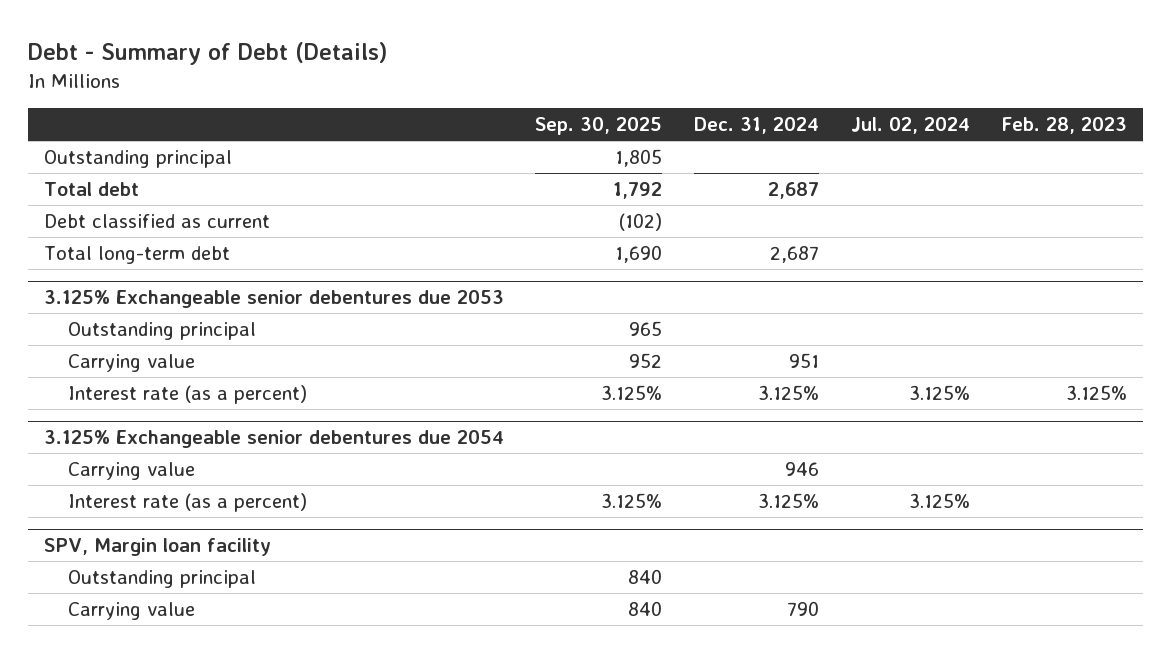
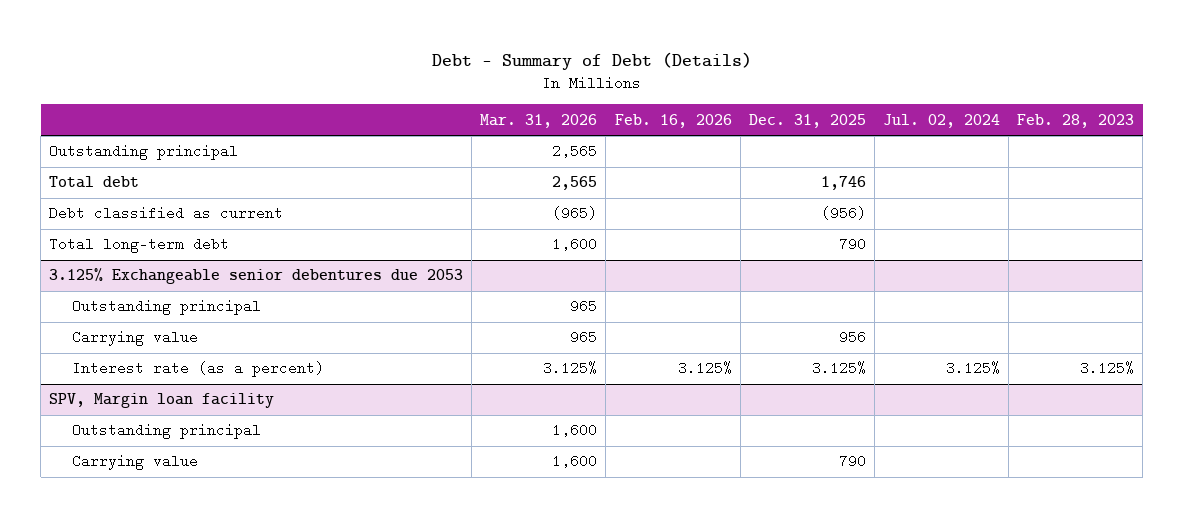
[535,117,663,136] Sep. 30, 2025 -> none
[694,117,820,135] Dec. 31, 2024 -> none
none -> [480,113,598,128] Mar. 31, 2026
none -> [614,113,732,128] Feb. 16, 2026
none -> [748,113,866,128] Dec. 31, 2025
[43,430,504,449] 3.125% Exchangeable senior debentures due 2054 -> none
[67,461,195,480] Carrying value -> none
[67,492,307,512] Interest rate (as a percent) -> none

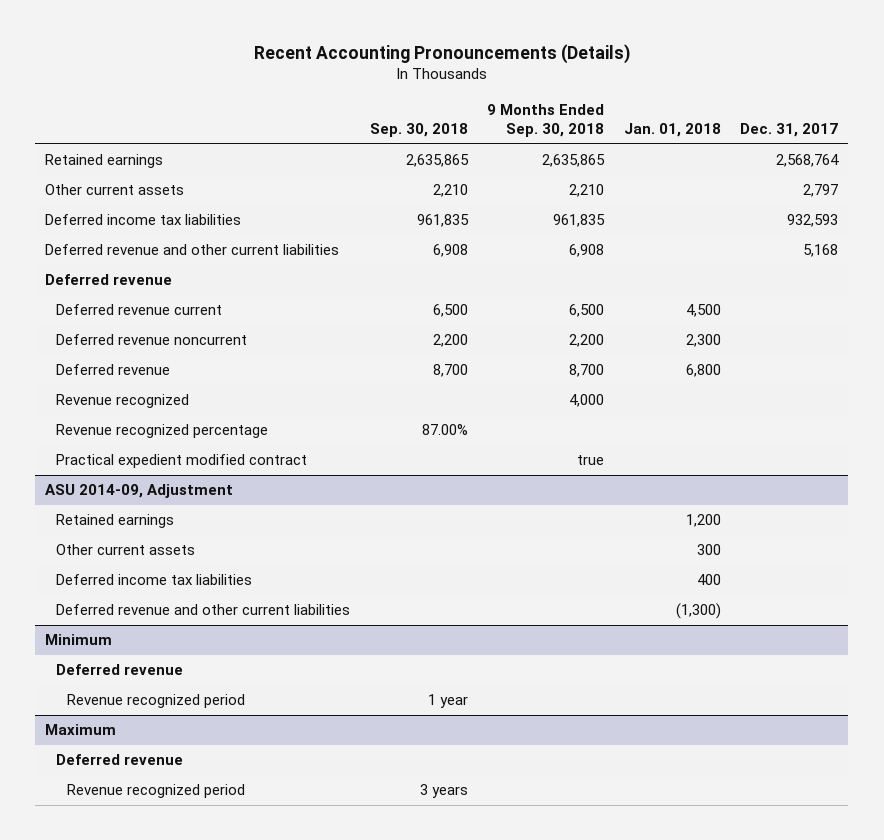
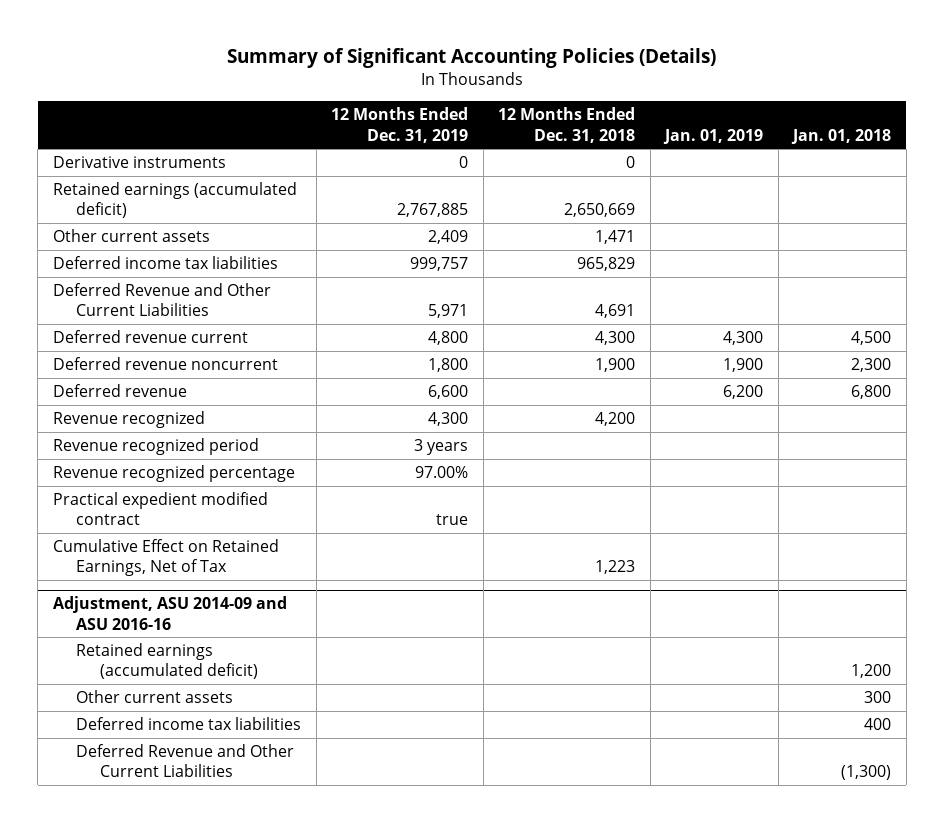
[253,43,630,64] Recent Accounting Pronouncements (Details) -> [226,47,716,68] Summary of Significant Accounting Policies (Details)
[369,123,468,138] Sep. 30, 2018 -> none
[487,103,605,138] 9 Months Ended Sep. 30, 2018 -> none
[740,123,839,138] Dec. 31, 2017 -> none
none -> [331,107,469,143] 12 Months Ended Dec. 31, 2019
none -> [498,107,636,143] 12 Months Ended Dec. 31, 2018
none -> [663,128,764,144] Jan. 01, 2019
none -> [52,156,226,169] Derivative instruments
[45,154,164,169] Retained earnings -> [52,182,297,219] Retained earnings (accumulated deficit)
[45,274,173,286] Deferred revenue -> none
[45,244,340,256] Deferred revenue and other current liabilities -> [52,283,271,317] Deferred Revenue and Other Current Liabilities
none -> [52,438,259,456] Revenue recognized period
none -> [52,539,279,577] Cumulative Effect on Retained Earnings, Net of Tax
[45,484,234,499] ASU 2014-09, Adjustment -> [52,596,287,630] Adjustment, ASU 2014-09 and ASU 2016-16
[56,514,175,529] Retained earnings -> [76,643,259,680] Retained earnings (accumulated deficit)
[45,634,113,646] Minimum -> none
[56,664,184,676] Deferred revenue -> none
[67,694,246,709] Revenue recognized period -> none
[45,724,117,736] Maximum -> none
[56,754,184,766] Deferred revenue -> none
[67,784,246,799] Revenue recognized period -> none
[56,604,351,616] Deferred revenue and other current liabilities -> [76,744,295,778] Deferred Revenue and Other Current Liabilities

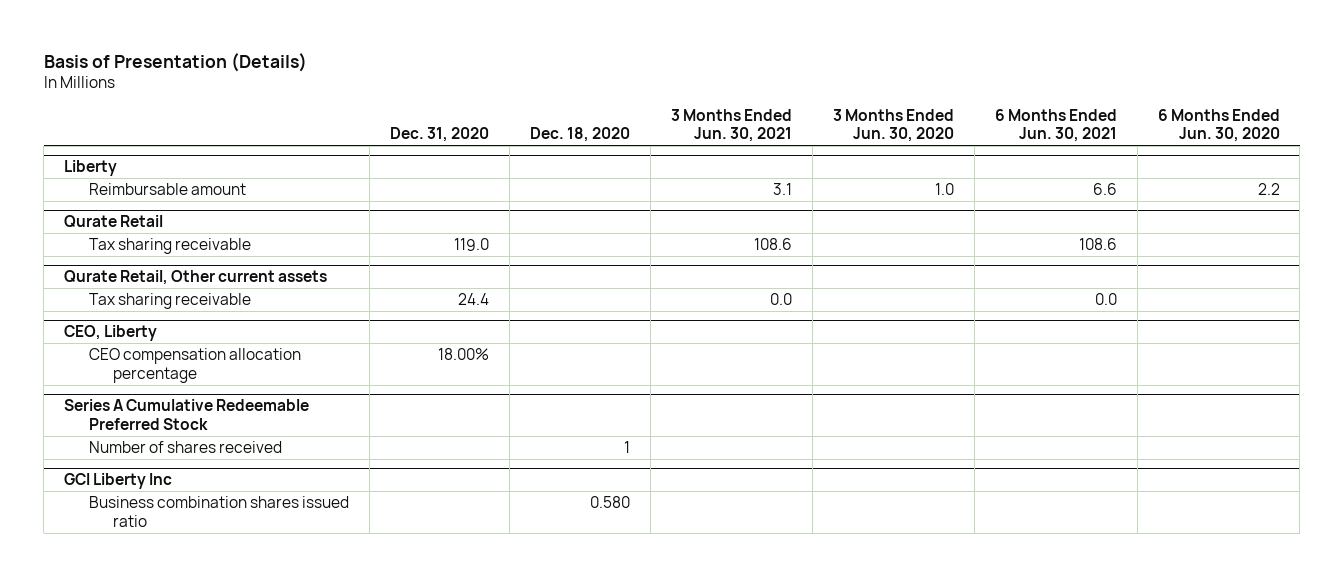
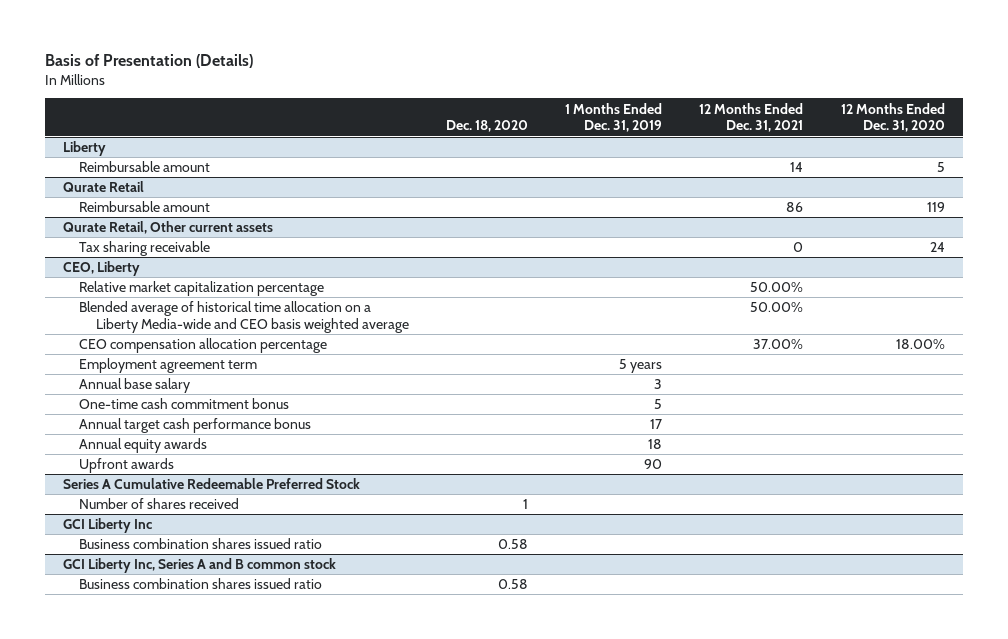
[389,127,489,143] Dec. 31, 2020 -> none
[670,108,792,143] 3 Months Ended Jun. 30, 2021 -> none
[832,108,954,143] 3 Months Ended Jun. 30, 2020 -> none
[994,108,1117,143] 6 Months Ended Jun. 30, 2021 -> none
[1157,108,1280,143] 6 Months Ended Jun. 30, 2020 -> none
none -> [565,102,663,133] 1 Months Ended Dec. 31, 2019
none -> [699,102,804,133] 12 Months Ended Dec. 31, 2021
none -> [840,102,945,133] 12 Months Ended Dec. 31, 2020
[88,238,251,255] Tax sharing receivable -> none
none -> [79,201,211,213] Reimbursable amount
none -> [79,281,325,297] Relative market capitalization percentage
none -> [79,301,409,333] Blended average of historical time allocation on a Liberty Media-wide and CEO basis weighted average
none -> [79,358,258,374] Employment agreement term
none -> [79,378,191,394] Annual base salary
none -> [79,398,290,410] One-time cash commitment bonus
none -> [79,418,312,434] Annual target cash performance bonus
none -> [79,438,208,454] Annual equity awards
none -> [79,458,175,474] Upfront awards
[589,496,630,509] 0.580 -> [497,539,528,550] 0.58
none -> [63,558,337,574] GCI Liberty Inc, Series A and B common stock
none -> [79,578,323,590] Business combination shares issued ratio

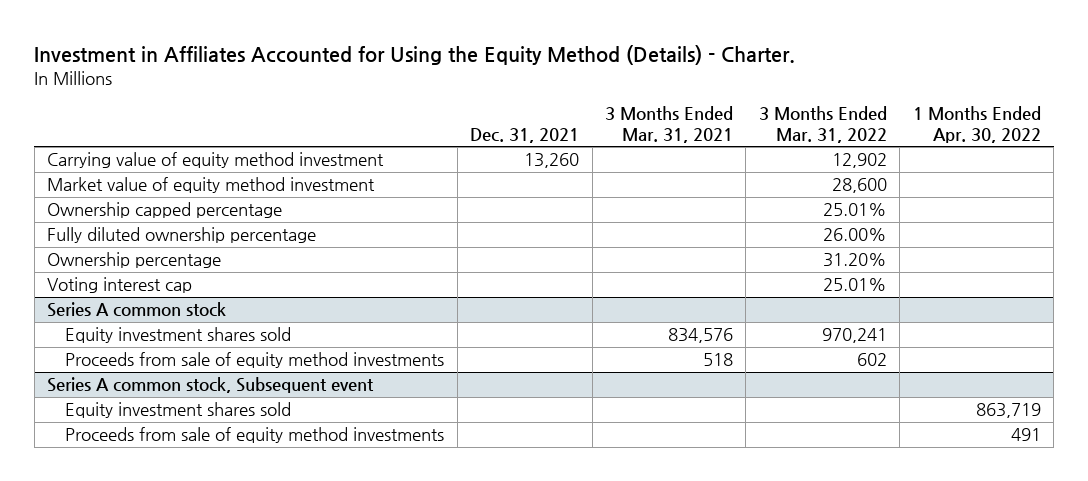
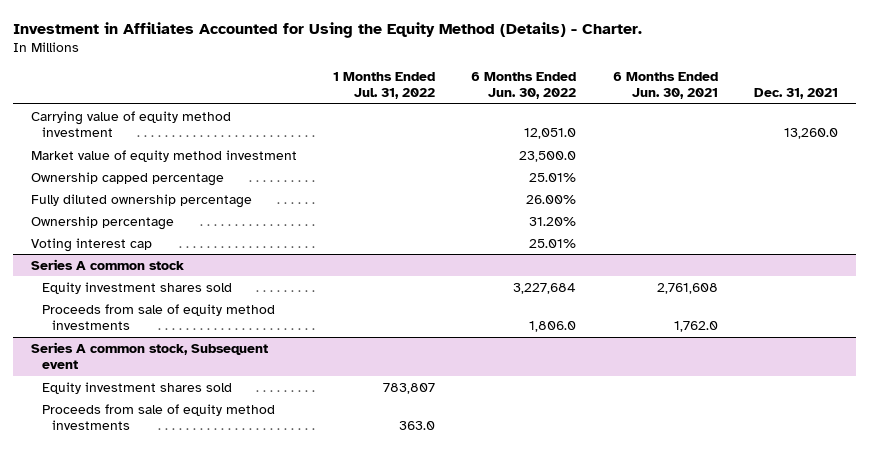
[605,106,734,143] 3 Months Ended Mar. 31, 2021 -> none
[758,106,887,143] 3 Months Ended Mar. 31, 2022 -> none
[912,106,1041,143] 1 Months Ended Apr. 30, 2022 -> none
none -> [333,71,436,100] 1 Months Ended Jul. 31, 2022
none -> [471,71,577,100] 6 Months Ended Jun. 30, 2022
none -> [612,71,718,100] 6 Months Ended Jun. 30, 2021
[524,153,580,169] 13,260 -> [783,128,838,140] 13,260.0

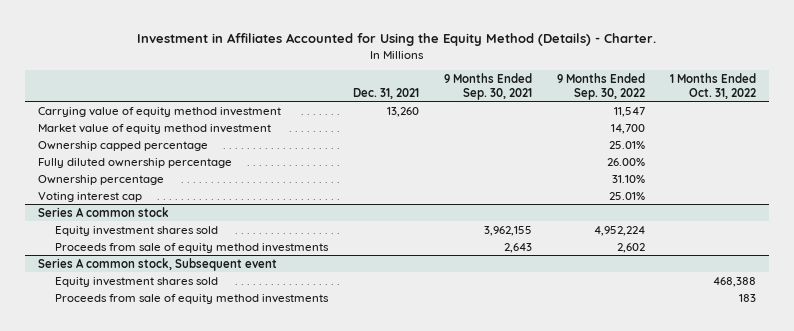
[333,71,436,100] 1 Months Ended Jul. 31, 2022 -> none
[471,71,577,100] 6 Months Ended Jun. 30, 2022 -> none
[612,71,718,100] 6 Months Ended Jun. 30, 2021 -> none
none -> [444,72,533,100] 9 Months Ended Sep. 30, 2021
none -> [557,72,646,100] 9 Months Ended Sep. 30, 2022
none -> [670,72,757,99] 1 Months Ended Oct. 31, 2022
[783,128,838,140] 13,260.0 -> [386,106,419,117] 13,260

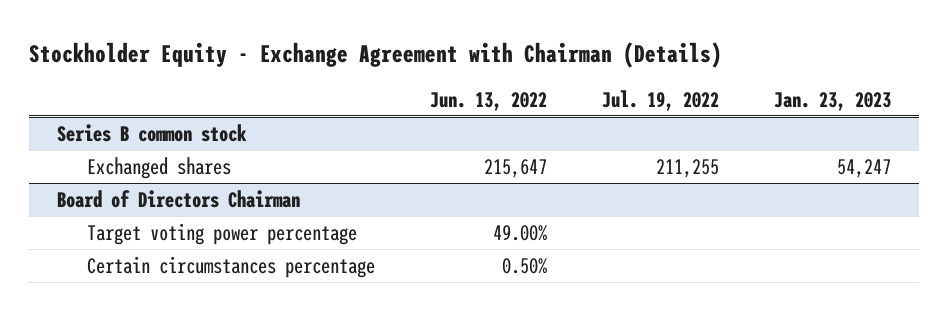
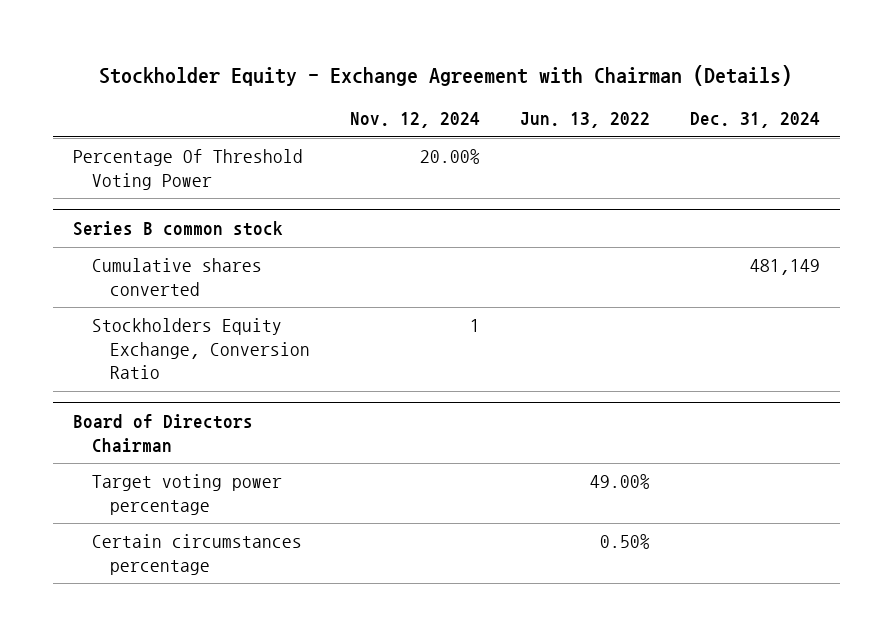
[602,89,720,111] Jul. 19, 2022 -> none
[774,91,892,111] Jan. 23, 2023 -> none
none -> [350,112,481,129] Nov. 12, 2024
none -> [690,112,821,129] Dec. 31, 2024
none -> [72,149,303,190] Percentage Of Threshold Voting Power
[86,156,231,179] Exchanged shares -> none
none -> [91,258,262,296] Cumulative shares converted
none -> [91,318,311,380] Stockholders Equity Exchange, Conversion Ratio

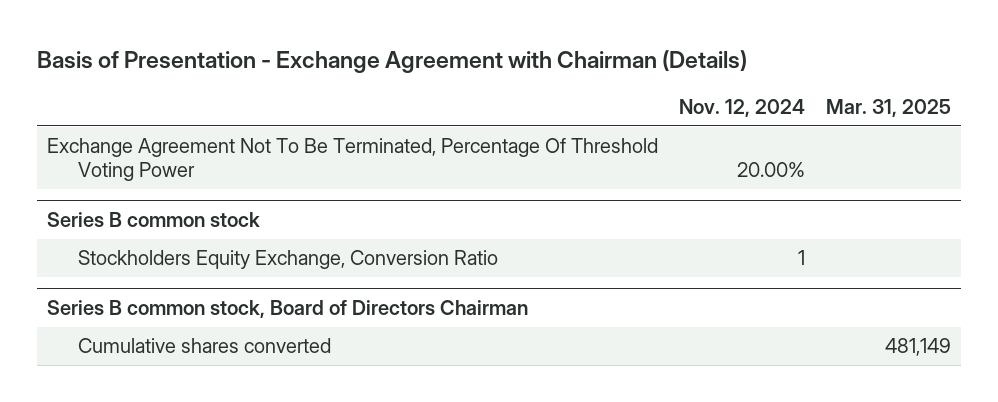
[99,64,793,86] Stockholder Equity - Exchange Agreement with Chairman (Details) -> [36,49,747,73] Basis of Presentation - Exchange Agreement with Chairman (Details)
[520,112,651,129] Jun. 13, 2022 -> none
[690,112,821,129] Dec. 31, 2024 -> none
none -> [825,98,951,117] Mar. 31, 2025
[72,149,303,190] Percentage Of Threshold Voting Power -> [47,138,659,182] Exchange Agreement Not To Be Terminated, Percentage Of Threshold Voting Power
[91,258,262,296] Cumulative shares converted -> none
[91,474,282,515] Target voting power percentage -> none
[91,534,302,575] Certain circumstances percentage -> none
[72,414,253,452] Board of Directors Chairman -> [47,300,529,319] Series B common stock, Board of Directors Chairman
none -> [77,338,331,354] Cumulative shares converted

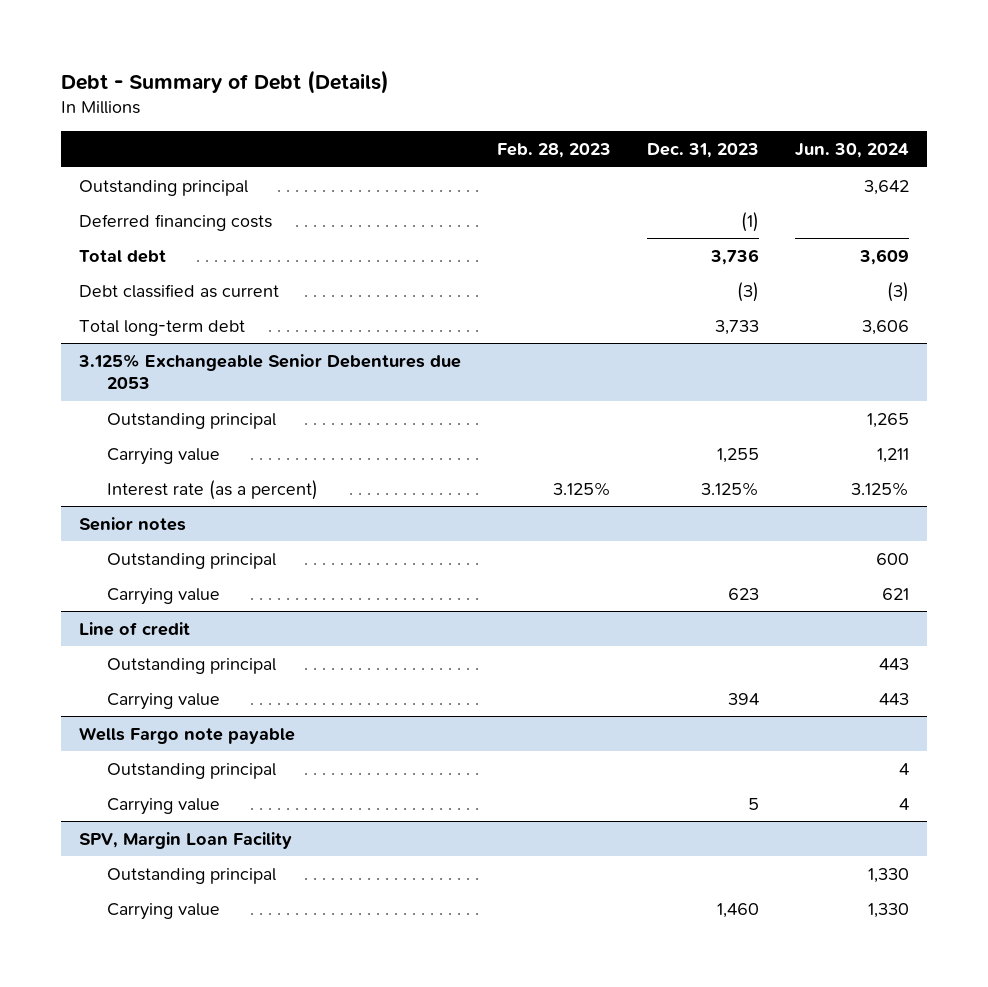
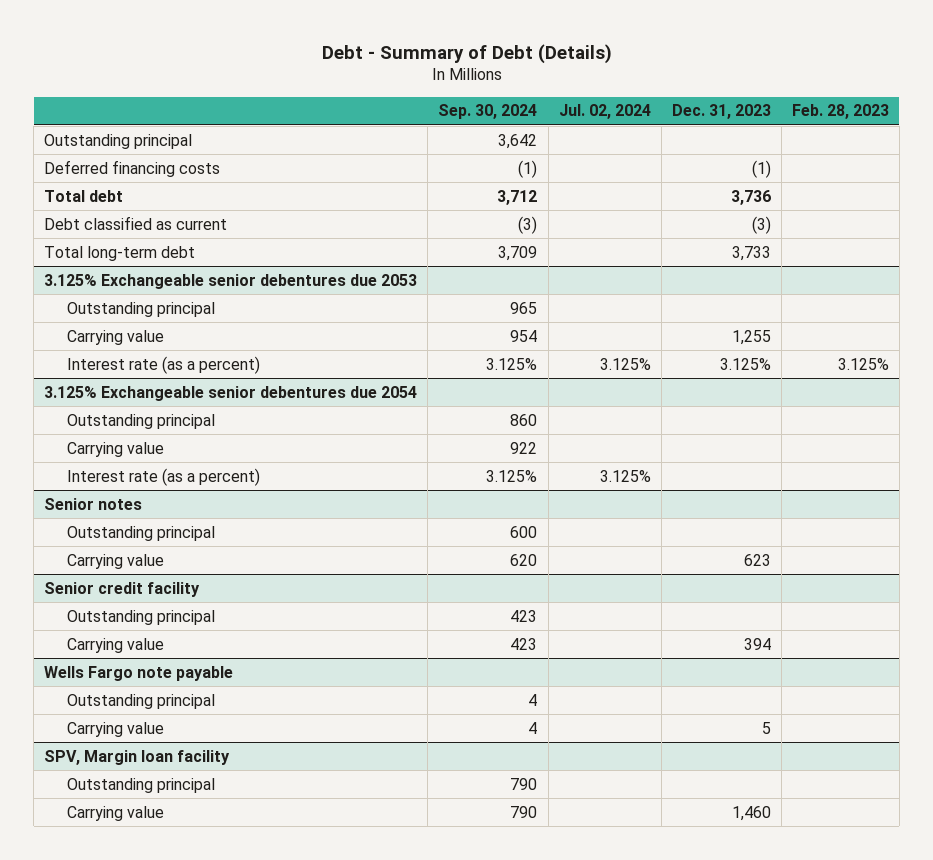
[794,143,909,159] Jun. 30, 2024 -> none
none -> [438,104,538,120] Sep. 30, 2024
none -> [558,104,651,120] Jul. 02, 2024
[77,353,461,390] 3.125% Exchangeable Senior Debentures due 2053 -> [44,273,418,289] 3.125% Exchangeable senior debentures due 2053
none -> [44,385,418,401] 3.125% Exchangeable senior debentures due 2054
none -> [66,413,215,429] Outstanding principal
none -> [66,441,164,457] Carrying value
none -> [66,467,260,486] Interest rate (as a percent)
[78,621,190,636] Line of credit -> [44,581,201,597] Senior credit facility
[78,831,292,849] SPV, Margin Loan Facility -> [44,749,231,765] SPV, Margin loan facility

